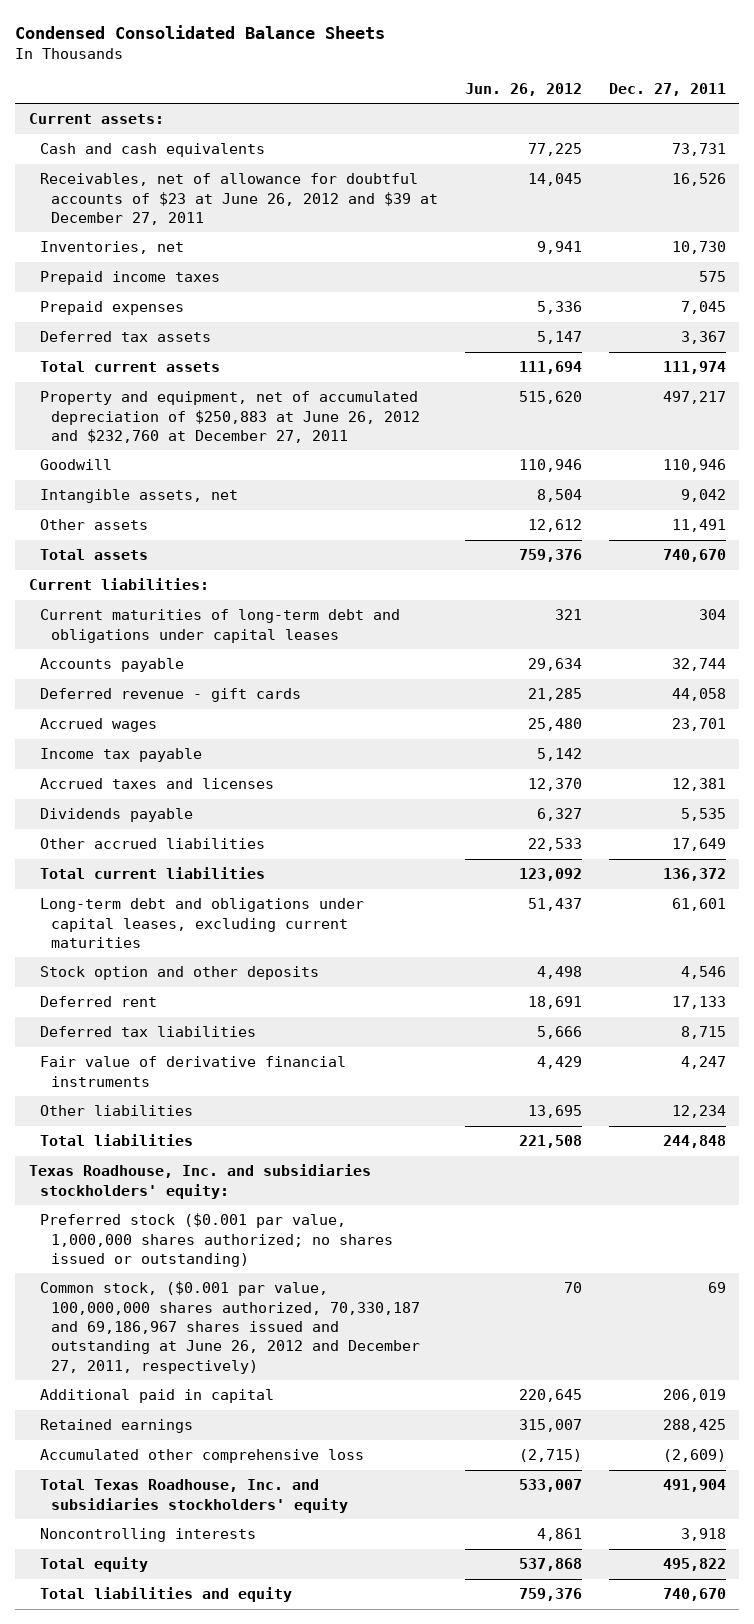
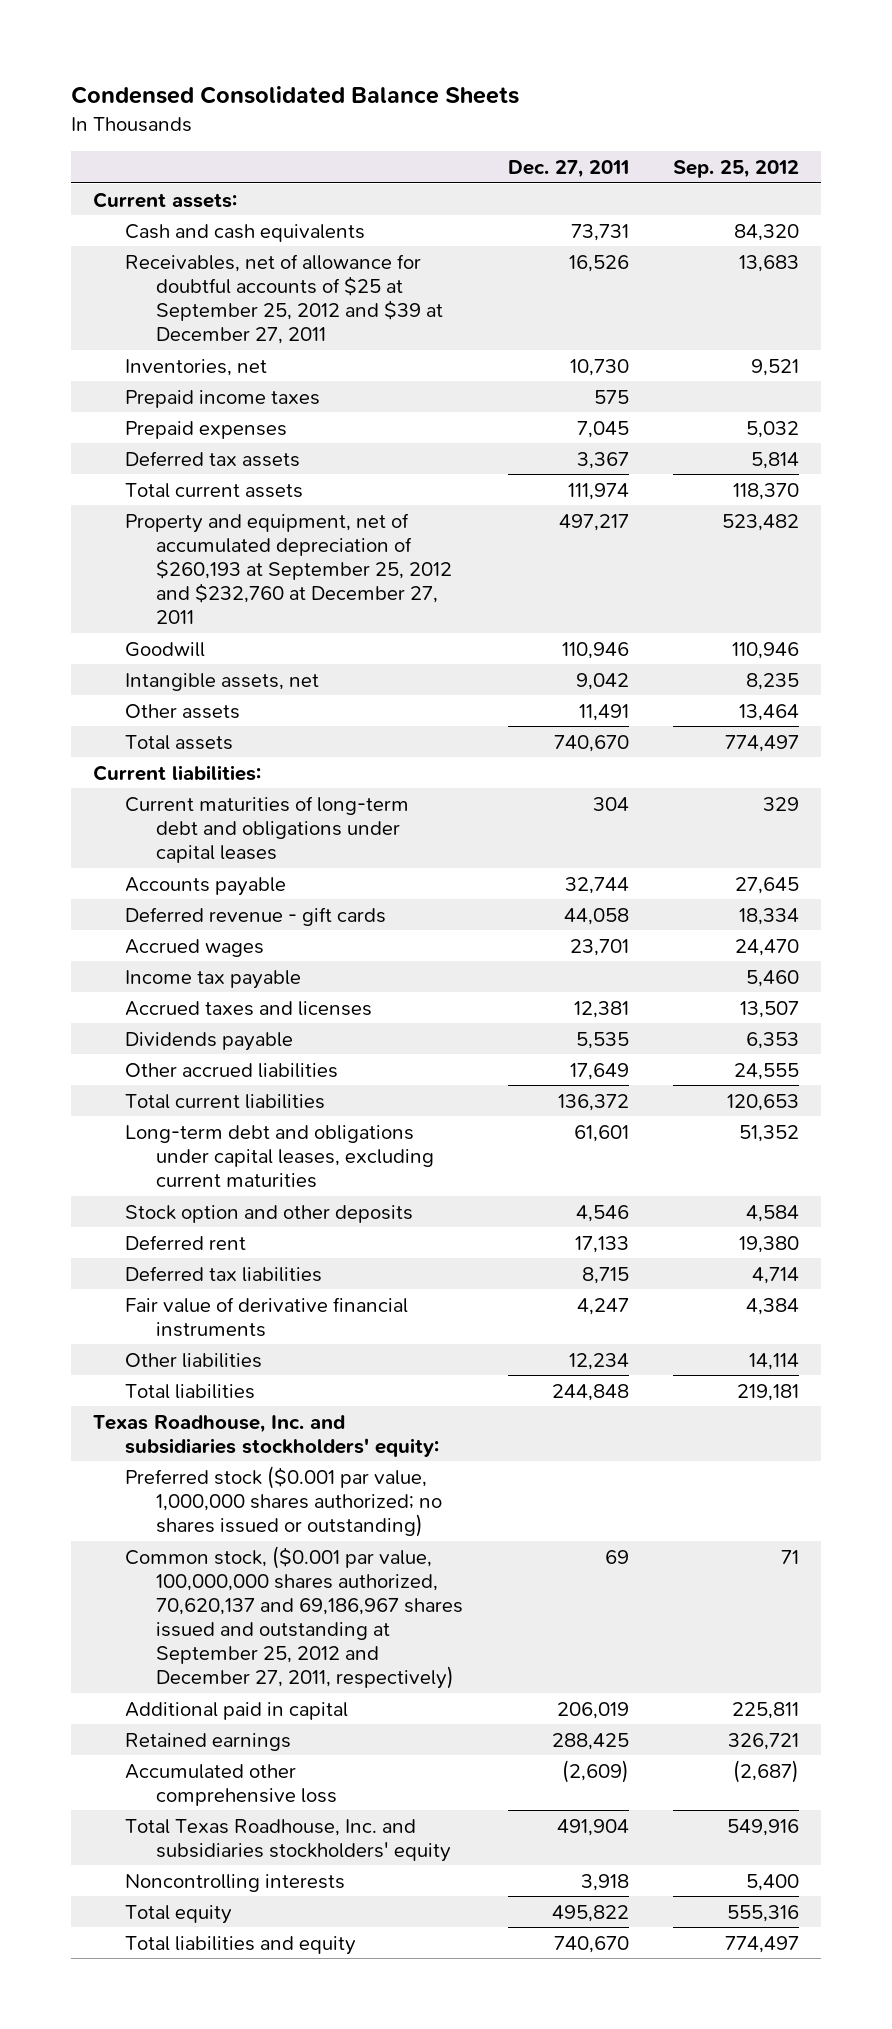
[464,83,582,97] Jun. 26, 2012 -> none
none -> [672,159,799,178] Sep. 25, 2012
[39,173,438,226] Receivables, net of allowance for doubtful accounts of $23 at June 26, 2012 and $39 at December 27, 2011 -> [124,253,444,344] Receivables, net of allowance for doubtful accounts of $25 at September 25, 2012 and $39 at December 27, 2011
[39,391,420,444] Property and equipment, net of accumulated depreciation of $250,883 at June 26, 2012 and $232,760 at December 27, 2011 -> [124,512,453,624] Property and equipment, net of accumulated depreciation of $260,193 at September 25, 2012 and $232,760 at December 27, 2011
[39,1281,420,1374] Common stock, ($0.001 par value, 100,000,000 shares authorized, 70,330,187 and 69,186,967 shares issued and outstanding at June 26, 2012 and December 27, 2011, respectively) -> [124,1545,464,1689] Common stock, ($0.001 par value, 100,000,000 shares authorized, 70,620,137 and 69,186,967 shares issued and outstanding at September 25, 2012 and December 27, 2011, respectively)

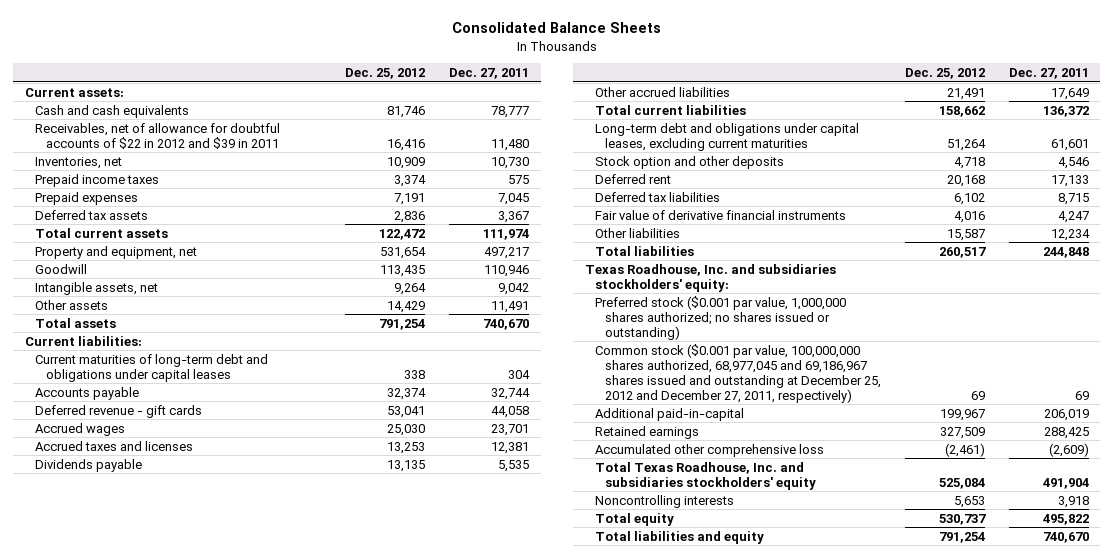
[71,86,520,105] Condensed Consolidated Balance Sheets -> [451,22,661,34] Consolidated Balance Sheets
[672,159,799,178] Sep. 25, 2012 -> none
none -> [345,68,426,80] Dec. 25, 2012
[570,223,629,241] 73,731 -> [490,105,529,118] 78,777
[124,253,444,344] Receivables, net of allowance for doubtful accounts of $25 at September 25, 2012 and $39 at December 27, 2011 -> [35,122,281,149] Receivables, net of allowance for doubtful accounts of $22 in 2012 and $39 in 2011
[568,254,629,272] 16,526 -> [490,138,529,151] 11,480
[124,512,453,624] Property and equipment, net of accumulated depreciation of $260,193 at September 25, 2012 and $232,760 at December 27, 2011 -> [35,245,198,259] Property and equipment, net
[124,969,301,989] Income tax payable -> none
[124,1545,464,1689] Common stock, ($0.001 par value, 100,000,000 shares authorized, 70,620,137 and 69,186,967 shares issued and outstanding at September 25, 2012 and December 27, 2011, respectively) -> [594,343,882,403] Common stock ($0.001 par value, 100,000,000 shares authorized, 68,977,045 and 69,186,967 shares issued and outstanding at December 25, 2012 and December 27, 2011, respectively)
[124,1701,348,1720] Additional paid in capital -> [594,407,744,421] Additional paid-in-capital

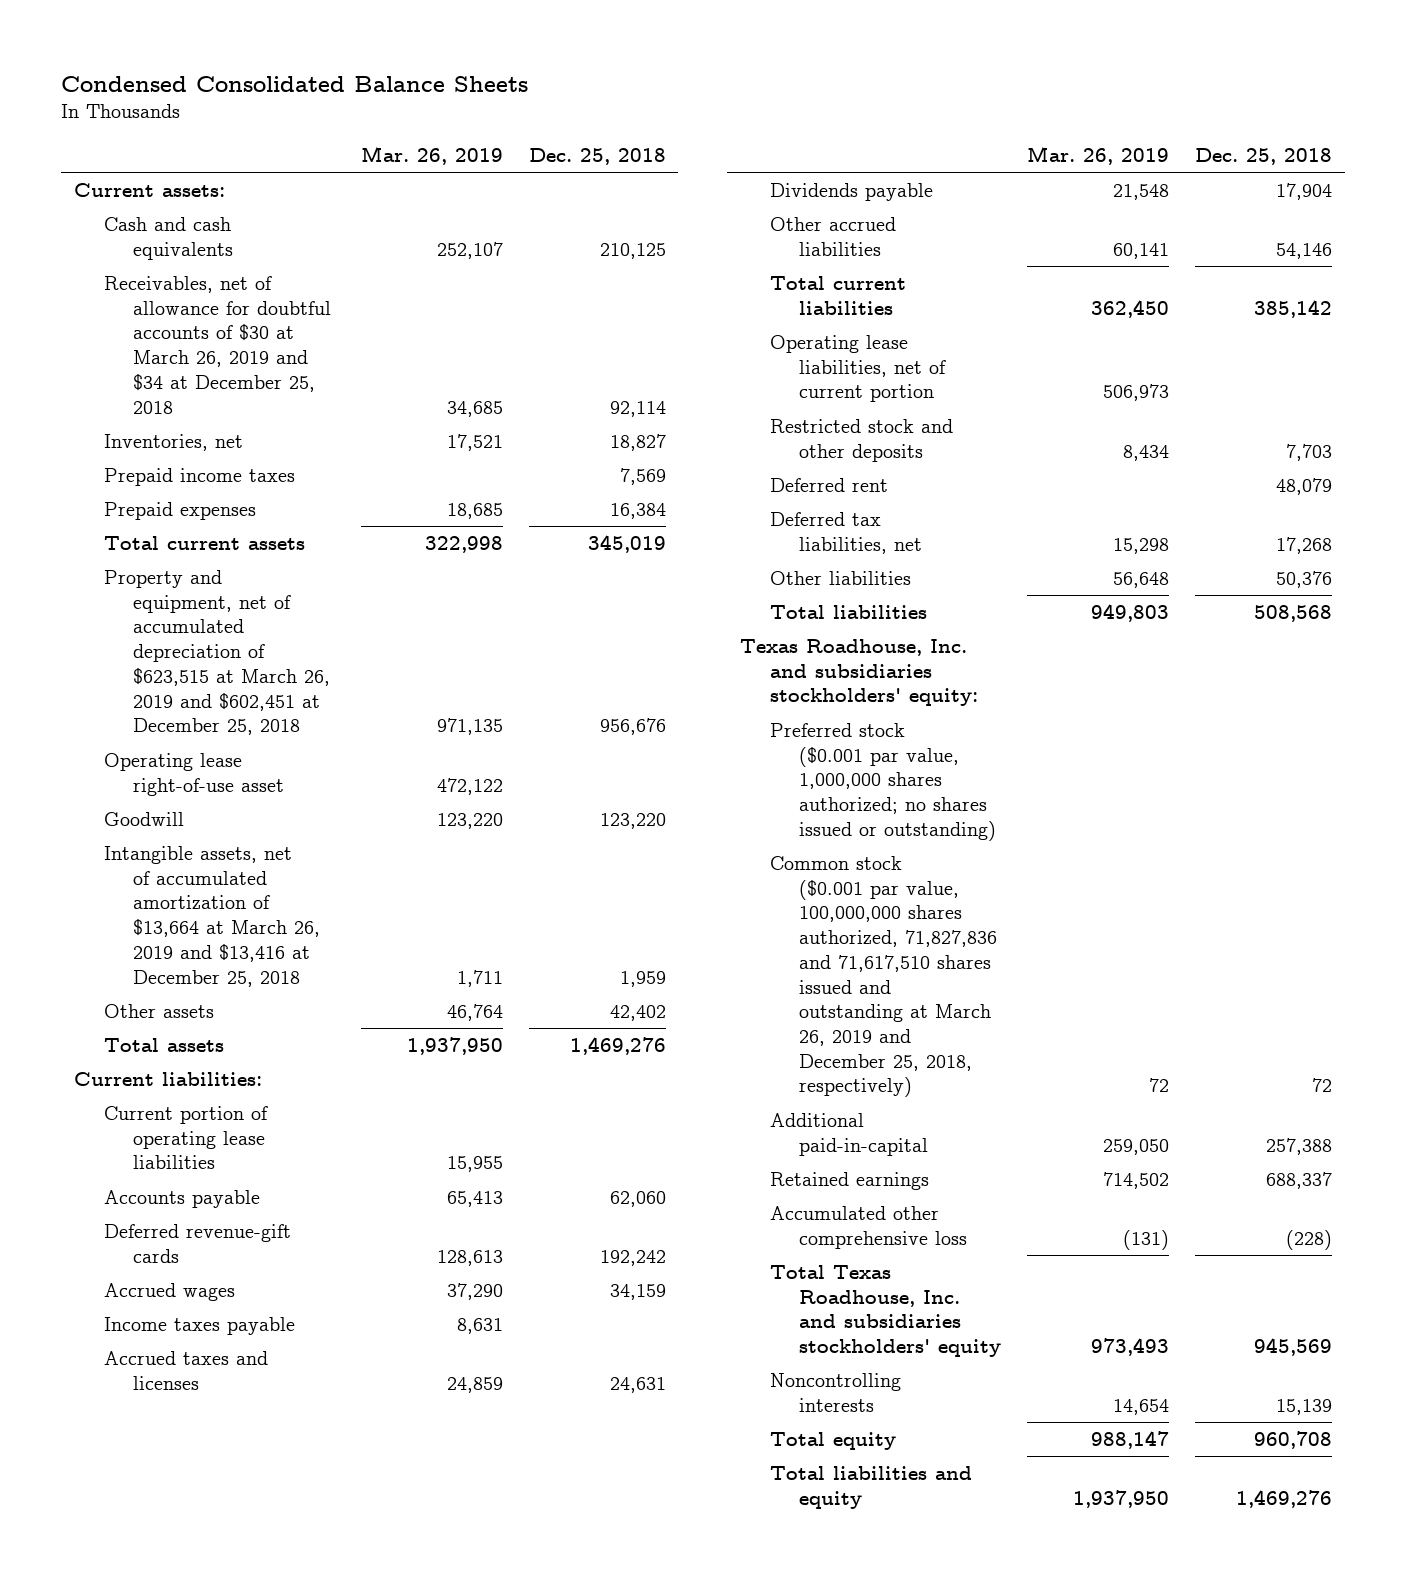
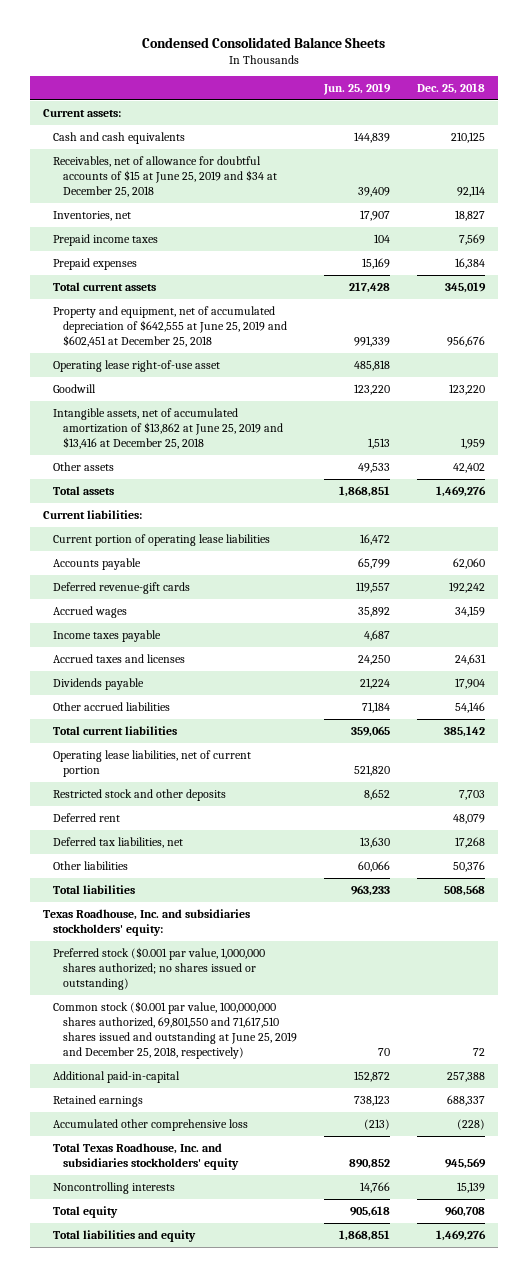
[360,145,503,165] Mar. 26, 2019 -> none
none -> [322,83,391,96] Jun. 25, 2019
[103,275,332,414] Receivables, net of allowance for doubtful accounts of $30 at March 26, 2019 and $34 at December 25, 2018 -> [52,155,277,197] Receivables, net of allowance for doubtful accounts of $15 at June 25, 2019 and $34 at December 25, 2018
[103,569,331,736] Property and equipment, net of accumulated depreciation of $623,515 at March 26, 2019 and $602,451 at December 25, 2018 -> [52,305,287,347] Property and equipment, net of accumulated depreciation of $642,555 at June 25, 2019 and $602,451 at December 25, 2018
[103,845,321,987] Intangible assets, net of accumulated amortization of $13,664 at March 26, 2019 and $13,416 at December 25, 2018 -> [52,407,283,449] Intangible assets, net of accumulated amortization of $13,862 at June 25, 2019 and $13,416 at December 25, 2018
[769,855,998,1098] Common stock ($0.001 par value, 100,000,000 shares authorized, 71,827,836 and 71,617,510 shares issued and outstanding at March 26, 2019 and December 25, 2018, respectively) -> [52,1000,297,1059] Common stock ($0.001 par value, 100,000,000 shares authorized, 69,801,550 and 71,617,510 shares issued and outstanding at June 25, 2019 and December 25, 2018, respectively)

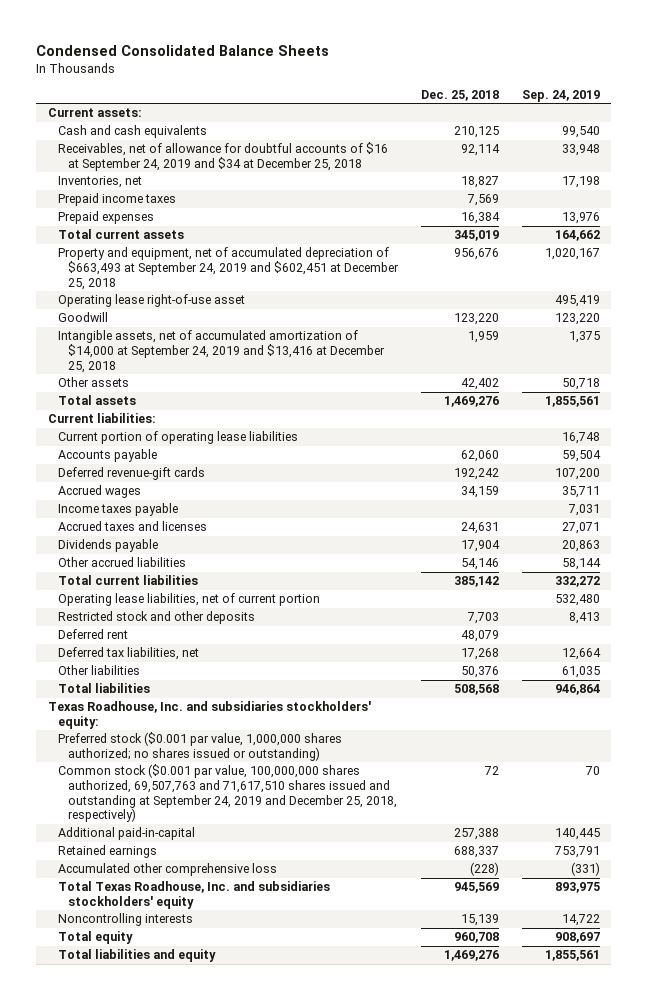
[322,83,391,96] Jun. 25, 2019 -> none
none -> [521,89,600,102] Sep. 24, 2019
[52,155,277,197] Receivables, net of allowance for doubtful accounts of $15 at June 25, 2019 and $34 at December 25, 2018 -> [57,142,388,172] Receivables, net of allowance for doubtful accounts of $16 at September 24, 2019 and $34 at December 25, 2018
[52,305,287,347] Property and equipment, net of accumulated depreciation of $642,555 at June 25, 2019 and $602,451 at December 25, 2018 -> [57,247,399,290] Property and equipment, net of accumulated depreciation of $663,493 at September 24, 2019 and $602,451 at December 25, 2018
[52,407,283,449] Intangible assets, net of accumulated amortization of $13,862 at June 25, 2019 and $13,416 at December 25, 2018 -> [57,330,385,373] Intangible assets, net of accumulated amortization of $14,000 at September 24, 2019 and $13,416 at December 25, 2018
[52,1000,297,1059] Common stock ($0.001 par value, 100,000,000 shares authorized, 69,801,550 and 71,617,510 shares issued and outstanding at June 25, 2019 and December 25, 2018, respectively) -> [57,764,397,823] Common stock ($0.001 par value, 100,000,000 shares authorized, 69,507,763 and 71,617,510 shares issued and outstanding at September 24, 2019 and December 25, 2018, respectively)

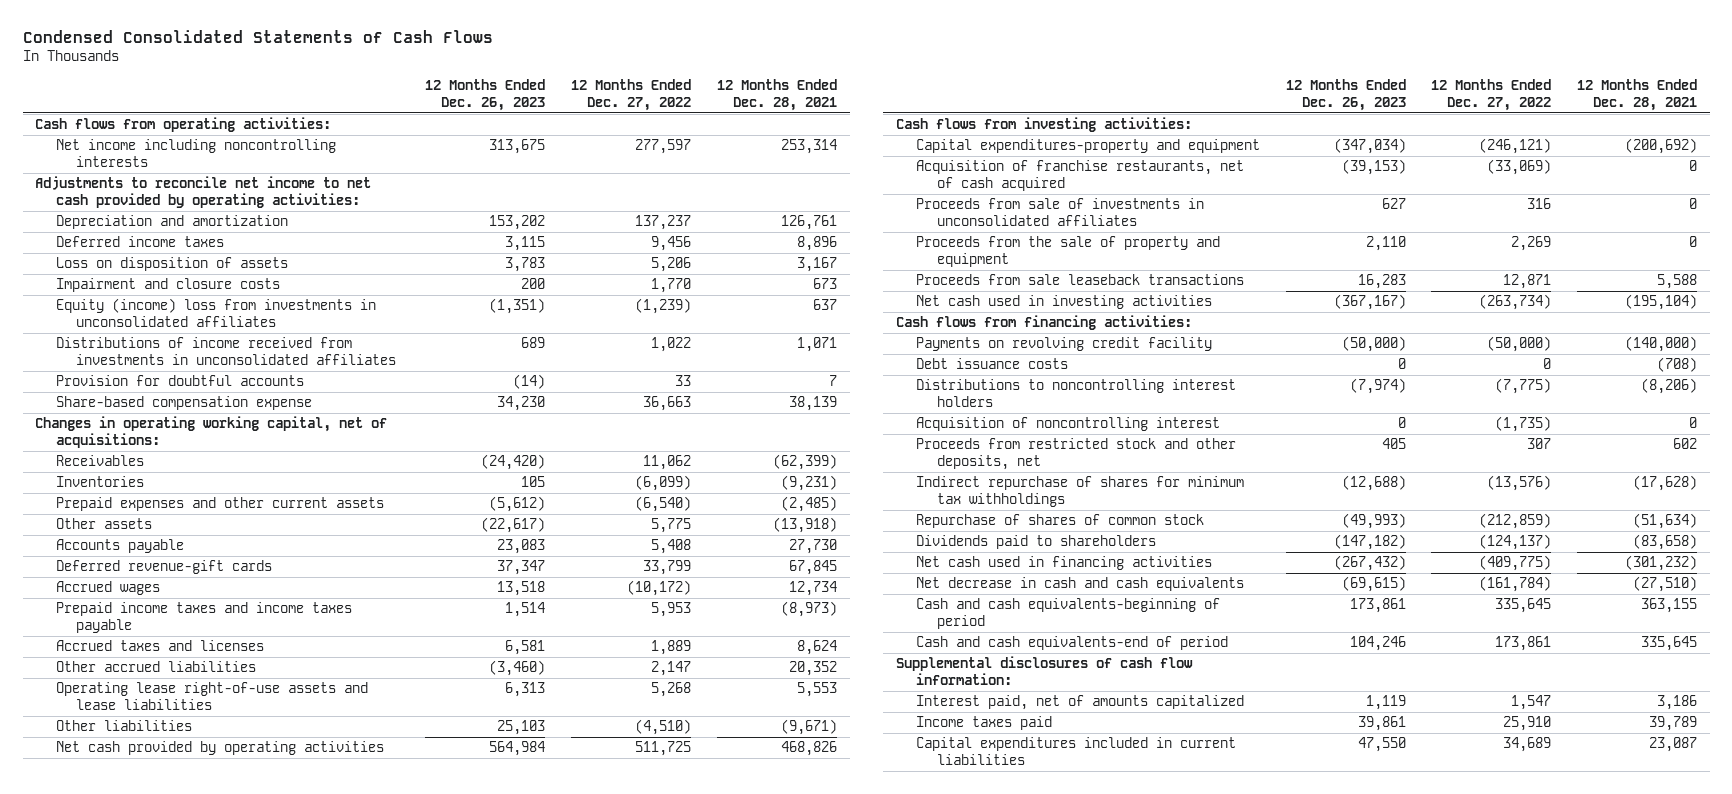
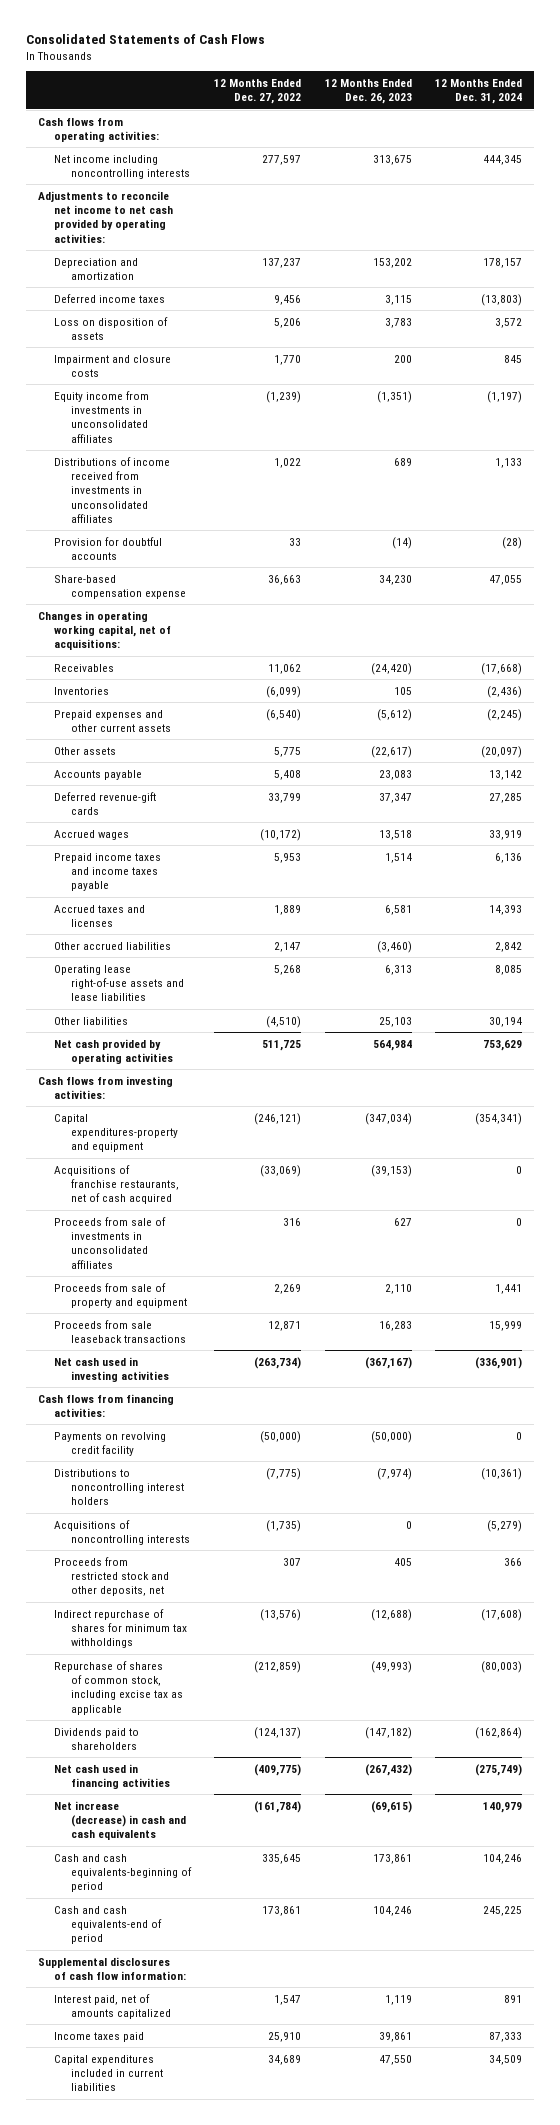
[22,30,493,44] Condensed Consolidated Statements of Cash Flows -> [26,34,266,45] Consolidated Statements of Cash Flows
[716,78,837,111] 12 Months Ended Dec. 28, 2021 -> none
none -> [435,79,523,105] 12 Months Ended Dec. 31, 2024
[55,298,376,328] Equity (income) loss from investments in unconsolidated affiliates -> [54,390,150,443] Equity income from investments in unconsolidated affiliates
[916,160,1245,192] Acquisition of franchise restaurants, net of cash acquired -> [54,1164,179,1205] Acquisitions of franchise restaurants, net of cash acquired
[916,236,1221,268] Proceeds from the sale of property and equipment -> [54,1282,187,1308] Proceeds from sale of property and equipment
[916,358,1069,370] Debt issuance costs -> none
[916,417,1221,432] Acquisition of noncontrolling interest -> [54,1519,190,1545] Acquisitions of noncontrolling interests
[916,514,1205,529] Repurchase of shares of common stock -> [54,1660,183,1715] Repurchase of shares of common stock, including excise tax as applicable
[916,577,1245,592] Net decrease in cash and cash equivalents -> [54,1800,186,1841] Net increase (decrease) in cash and cash equivalents

